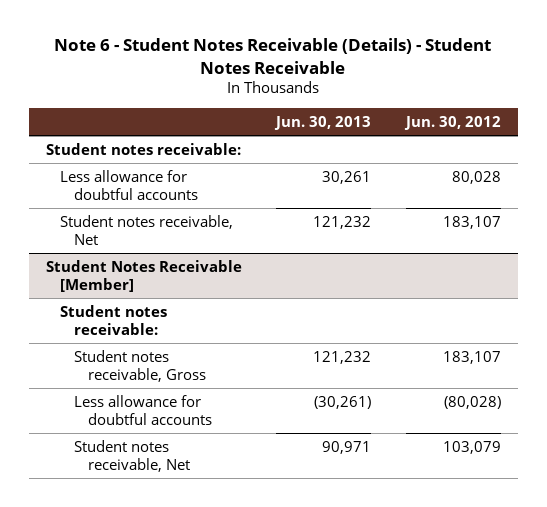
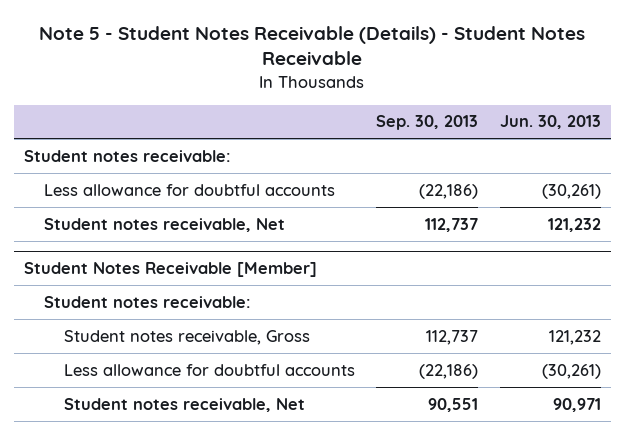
[54,38,492,74] Note 6 - Student Notes Receivable (Details) - Student Notes Receivable -> [39,25,586,66] Note 5 - Student Notes Receivable (Details) - Student Notes Receivable
[403,115,501,130] Jun. 30, 2012 -> none
none -> [376,115,479,131] Sep. 30, 2013
[322,170,372,184] 30,261 -> [541,183,601,199] (30,261)

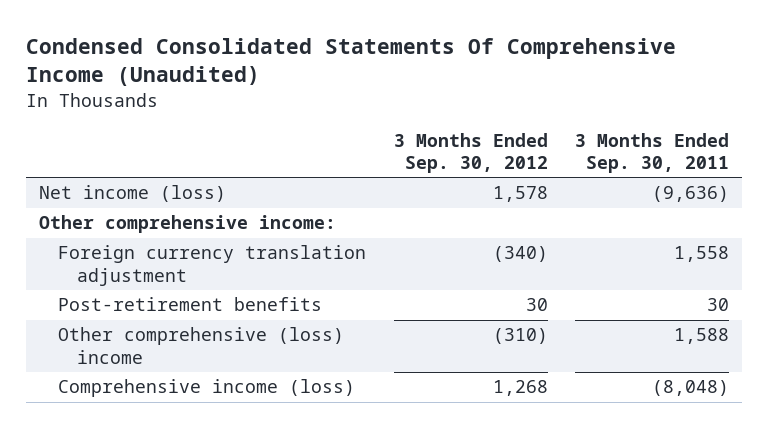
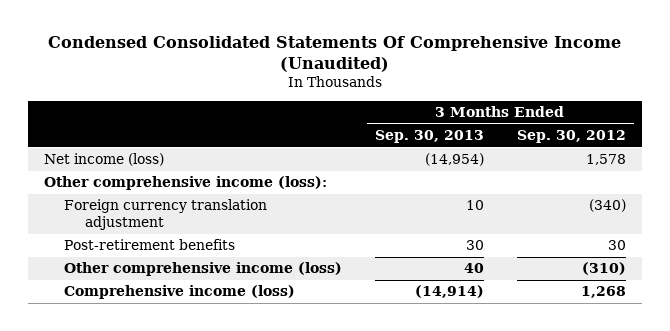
[574,132,729,174] 3 Months Ended Sep. 30, 2011 -> none
none -> [375,130,485,144] Sep. 30, 2013
[39,215,337,234] Other comprehensive income: -> [43,176,327,191] Other comprehensive income (loss):
[58,327,345,364] Other comprehensive (loss) income -> [64,262,343,277] Other comprehensive income (loss)

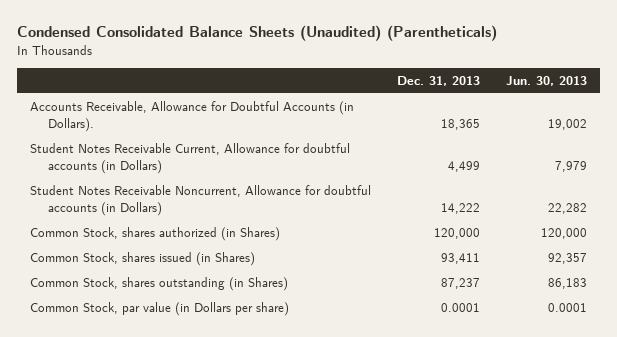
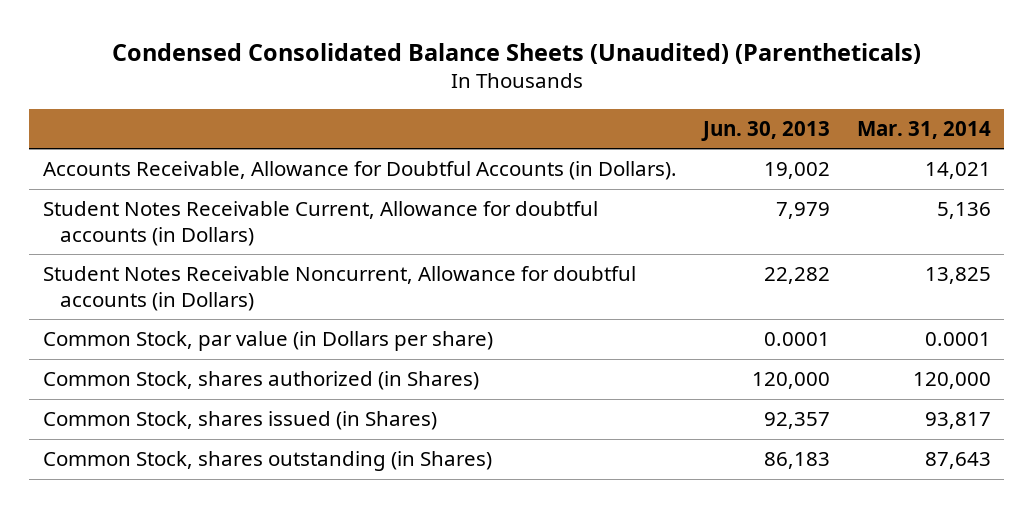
[397,75,481,86] Dec. 31, 2013 -> none
none -> [857,120,992,139] Mar. 31, 2014
[29,301,289,316] Common Stock, par value (in Dollars per share) -> [42,331,493,352] Common Stock, par value (in Dollars per share)

